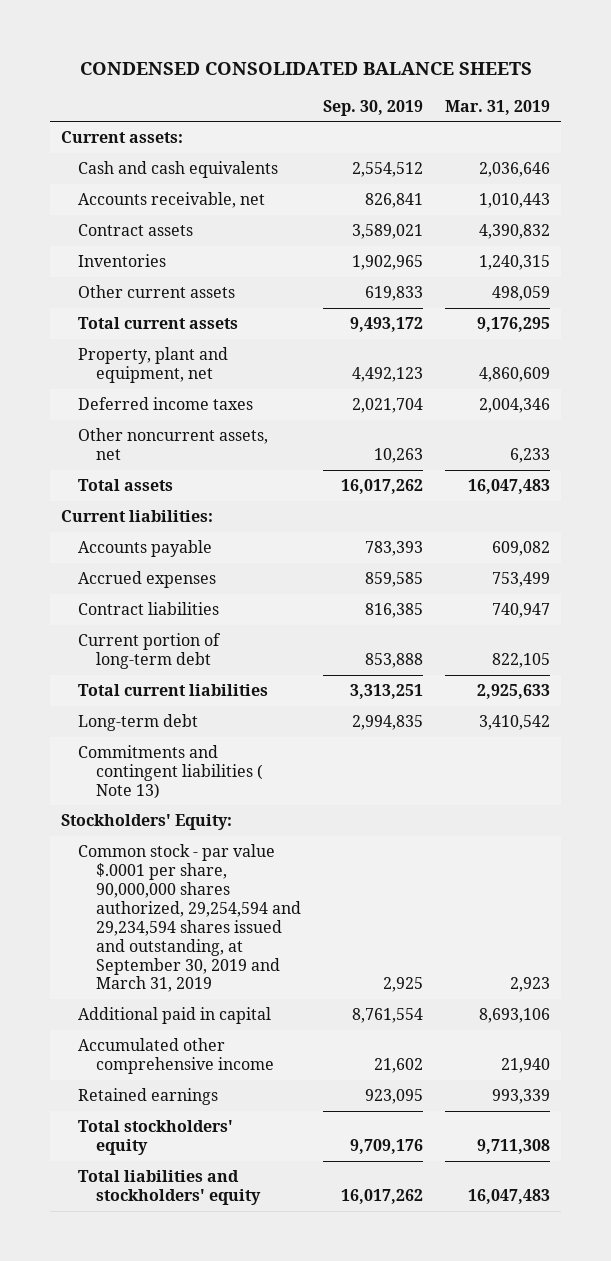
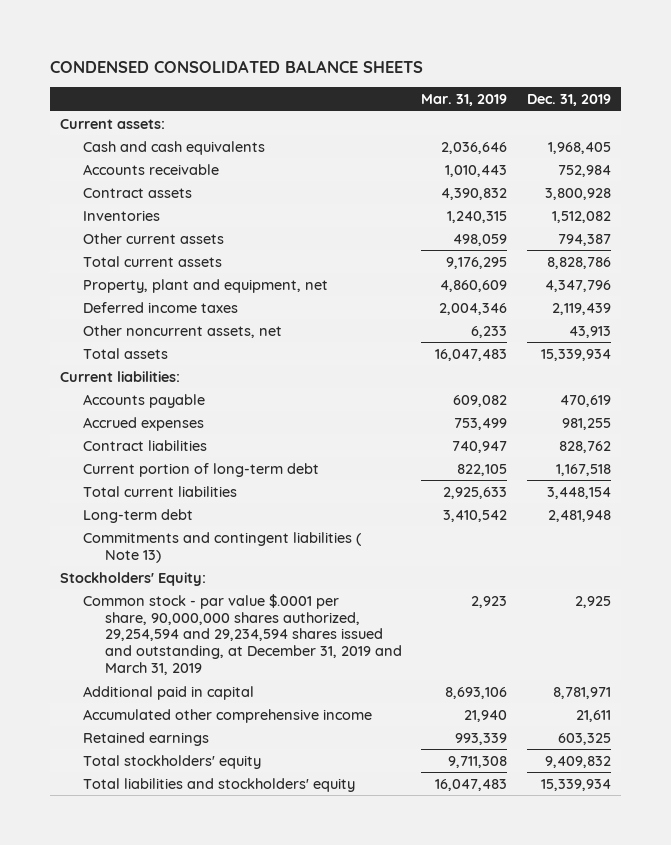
[322,99,423,116] Sep. 30, 2019 -> none
none -> [526,94,611,107] Dec. 31, 2019
[78,192,266,209] Accounts receivable, net -> [82,163,219,175] Accounts receivable
[78,844,301,993] Common stock - par value $.0001 per share, 90,000,000 shares authorized, 29,254,594 and 29,234,594 shares issued and outstanding, at September 30, 2019 and March 31, 2019 -> [82,593,402,676] Common stock - par value $.0001 per share, 90,000,000 shares authorized, 29,254,594 and 29,234,594 shares issued and outstanding, at December 31, 2019 and March 31, 2019

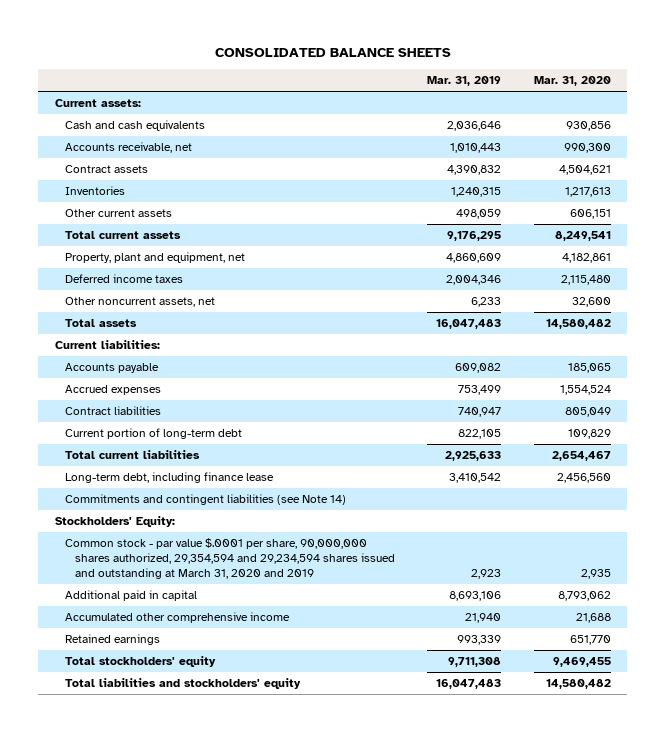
[50,59,424,73] CONDENSED CONSOLIDATED BALANCE SHEETS -> [214,48,451,58] CONSOLIDATED BALANCE SHEETS
[526,94,611,107] Dec. 31, 2019 -> none
none -> [533,76,611,87] Mar. 31, 2020
[82,163,219,175] Accounts receivable -> [64,142,192,154] Accounts receivable, net
[82,508,193,523] Long-term debt -> [64,472,274,484] Long-term debt, including finance lease
[82,531,361,563] Commitments and contingent liabilities ( Note 13) -> [64,494,346,506] Commitments and contingent liabilities (see Note 14)
[82,593,402,676] Common stock - par value $.0001 per share, 90,000,000 shares authorized, 29,254,594 and 29,234,594 shares issued and outstanding, at December 31, 2019 and March 31, 2019 -> [64,538,395,579] Common stock - par value $.0001 per share, 90,000,000 shares authorized, 29,354,594 and 29,234,594 shares issued and outstanding at March 31, 2020 and 2019

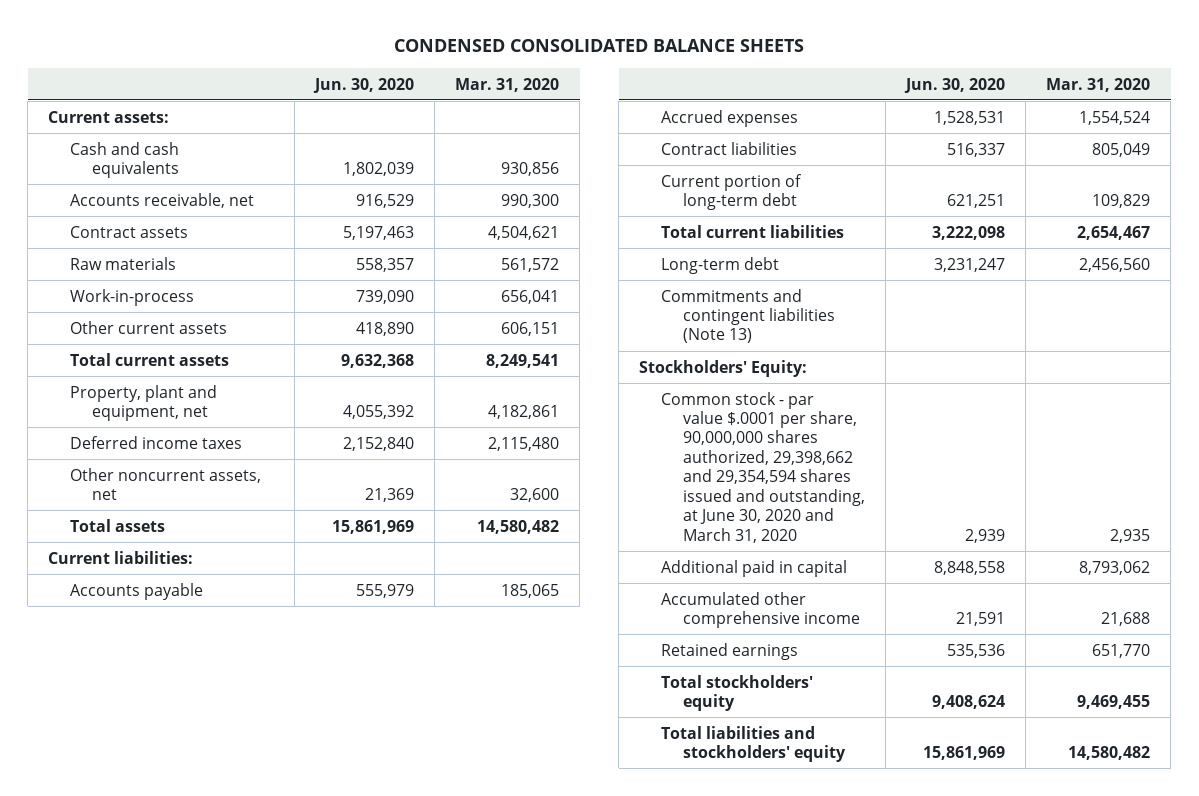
[214,48,451,58] CONSOLIDATED BALANCE SHEETS -> [394,39,805,53] CONDENSED CONSOLIDATED BALANCE SHEETS
[427,76,502,87] Mar. 31, 2019 -> none
none -> [313,77,415,93] Jun. 30, 2020
[64,186,125,196] Inventories -> none
none -> [70,256,177,270] Raw materials
none -> [70,288,195,306] Work-in-process
[64,472,274,484] Long-term debt, including finance lease -> [661,256,780,274] Long-term debt
[64,494,346,506] Commitments and contingent liabilities (see Note 14) -> [661,288,836,344] Commitments and contingent liabilities (Note 13)
[64,538,395,579] Common stock - par value $.0001 per share, 90,000,000 shares authorized, 29,354,594 and 29,234,594 shares issued and outstanding at March 31, 2020 and 2019 -> [661,391,866,543] Common stock - par value $.0001 per share, 90,000,000 shares authorized, 29,398,662 and 29,354,594 shares issued and outstanding, at June 30, 2020 and March 31, 2020

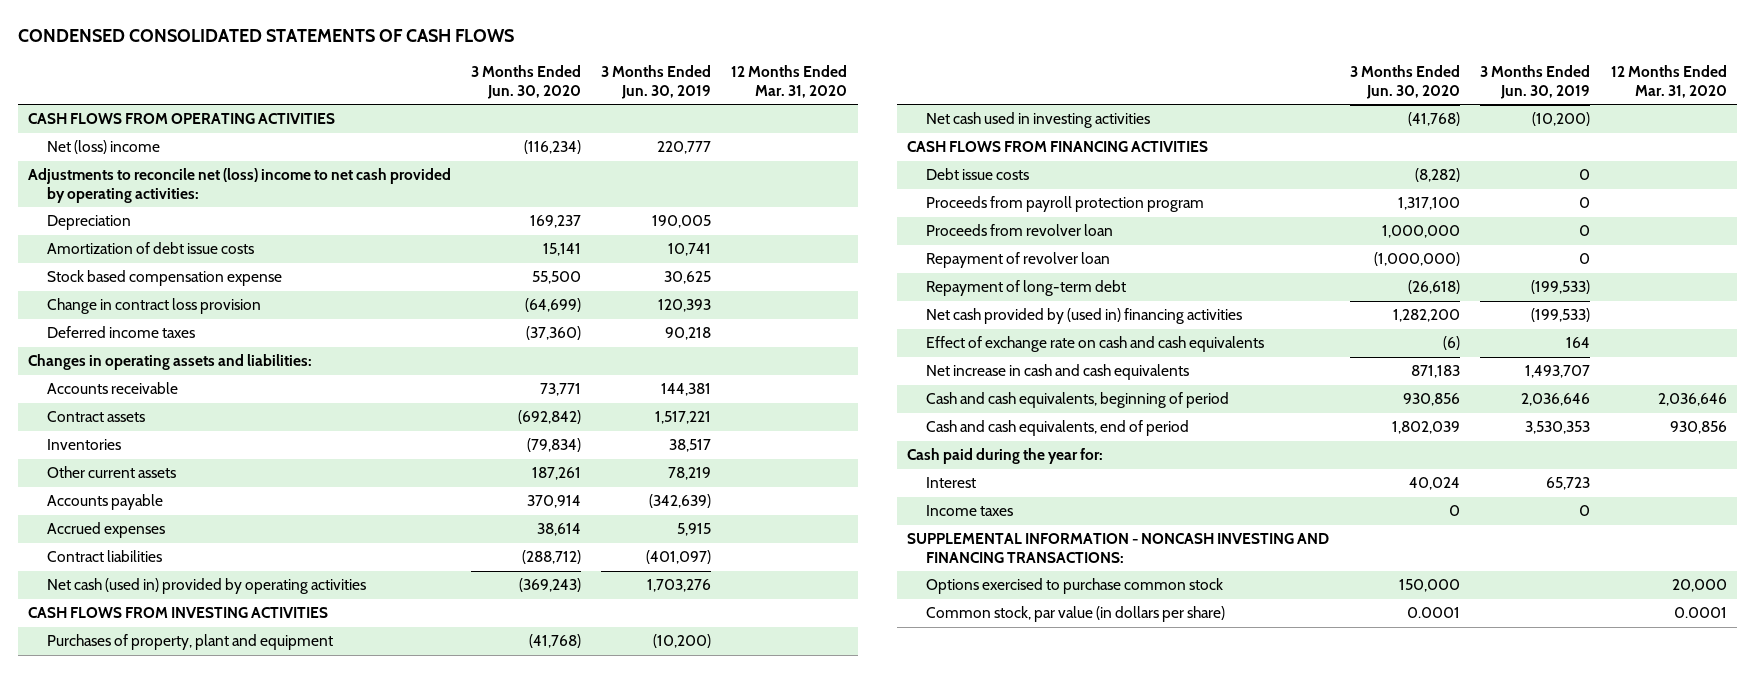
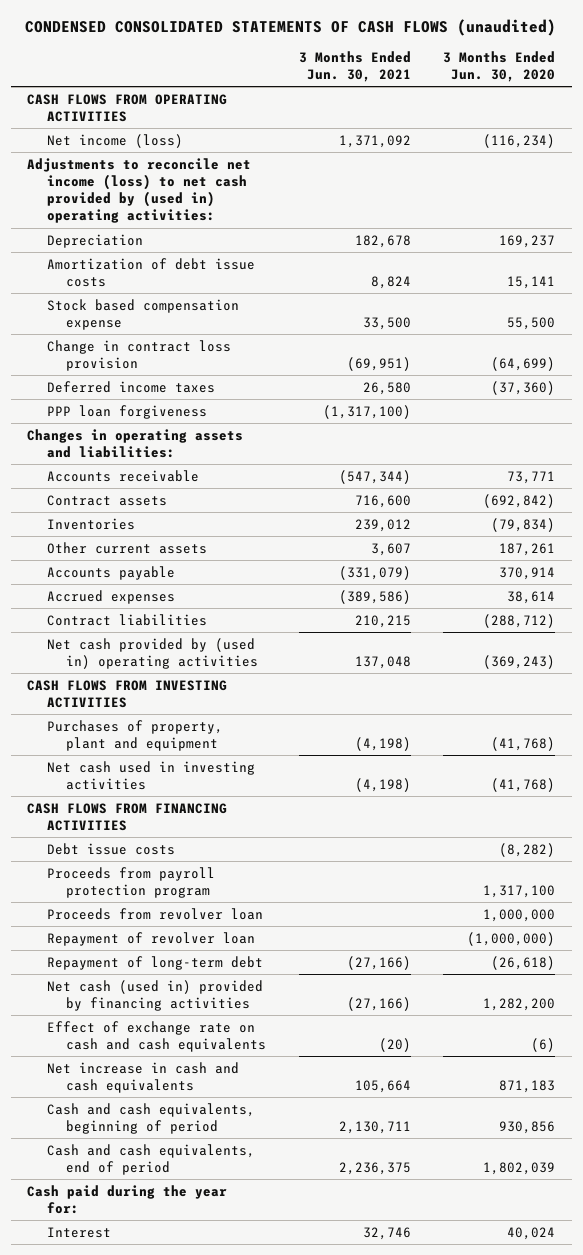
[17,29,514,43] CONDENSED CONSOLIDATED STATEMENTS OF CASH FLOWS -> [25,18,557,36] CONDENSED CONSOLIDATED STATEMENTS OF CASH FLOWS (unaudited)
[601,65,712,99] 3 Months Ended Jun. 30, 2019 -> none
[731,65,848,98] 12 Months Ended Mar. 31, 2020 -> none
none -> [298,50,411,83] 3 Months Ended Jun. 30, 2021
[47,140,161,155] Net (loss) income -> [46,133,183,148] Net income (loss)
[27,168,451,203] Adjustments to reconcile net (loss) income to net cash provided by operating activities: -> [27,157,252,224] Adjustments to reconcile net income (loss) to net cash provided by (used in) operating activities:
none -> [46,404,207,419] PPP loan forgiveness
[47,578,367,595] Net cash (used in) provided by operating activities -> [46,637,259,669] Net cash provided by (used in) operating activities
[926,308,1243,325] Net cash provided by (used in) financing activities -> [46,979,263,1011] Net cash (used in) provided by financing activities
[926,505,1014,517] Income taxes -> none
[906,533,1329,563] SUPPLEMENTAL INFORMATION - NONCASH INVESTING AND FINANCING TRANSACTIONS: -> none
[926,578,1224,595] Options exercised to purchase common stock -> none
[926,606,1226,623] Common stock, par value (in dollars per share) -> none

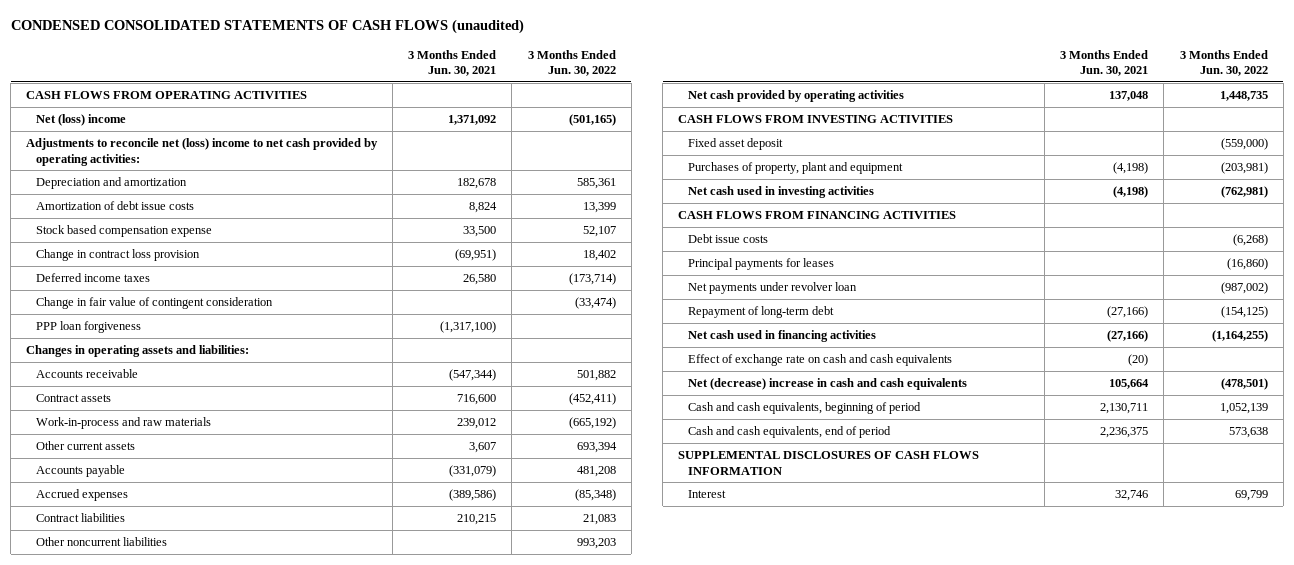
[443,50,556,83] 3 Months Ended Jun. 30, 2020 -> none
none -> [527,49,616,77] 3 Months Ended Jun. 30, 2022
[46,133,183,148] Net income (loss) -> [35,114,126,127] Net (loss) income
[27,157,252,224] Adjustments to reconcile net income (loss) to net cash provided by (used in) operating activities: -> [26,138,379,166] Adjustments to reconcile net (loss) income to net cash provided by operating activities:
[46,233,143,248] Depreciation -> [35,177,187,190] Depreciation and amortization
none -> [35,297,273,310] Change in fair value of contingent consideration
[46,517,135,530] Inventories -> [35,417,211,430] Work-in-process and raw materials
none -> [35,537,167,547] Other noncurrent liabilities
[46,637,259,669] Net cash provided by (used in) operating activities -> [687,90,904,103] Net cash provided by operating activities
none -> [687,138,783,151] Fixed asset deposit
[46,866,215,898] Proceeds from payroll protection program -> none
[46,907,263,920] Proceeds from revolver loan -> none
none -> [687,258,834,271] Principal payments for leases
[46,931,255,946] Repayment of revolver loan -> [687,282,857,295] Net payments under revolver loan
[46,979,263,1011] Net cash (used in) provided by financing activities -> [687,330,876,343] Net cash used in financing activities
[46,1061,239,1093] Net increase in cash and cash equivalents -> [687,378,967,391] Net (decrease) increase in cash and cash equivalents
[27,1184,228,1214] Cash paid during the year for: -> none
none -> [678,451,980,475] SUPPLEMENTAL DISCLOSURES OF CASH FLOWS INFORMATION

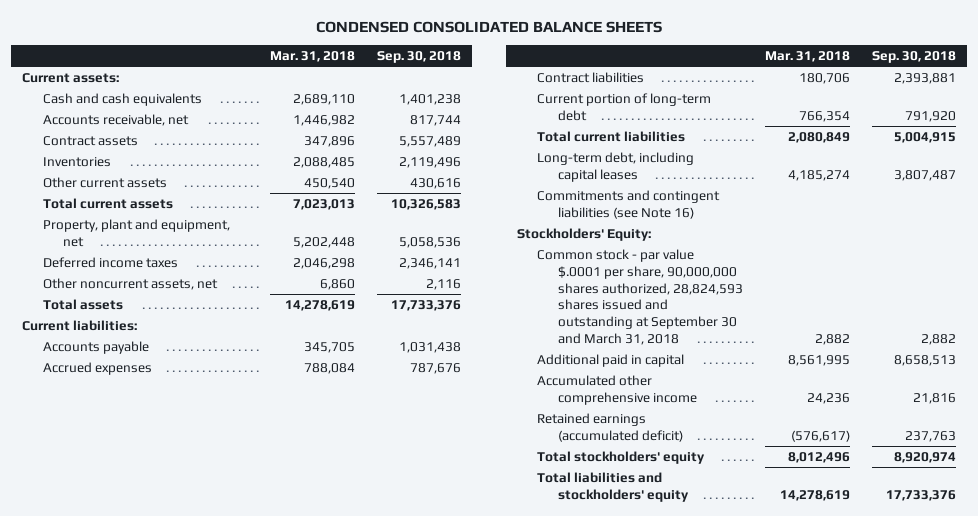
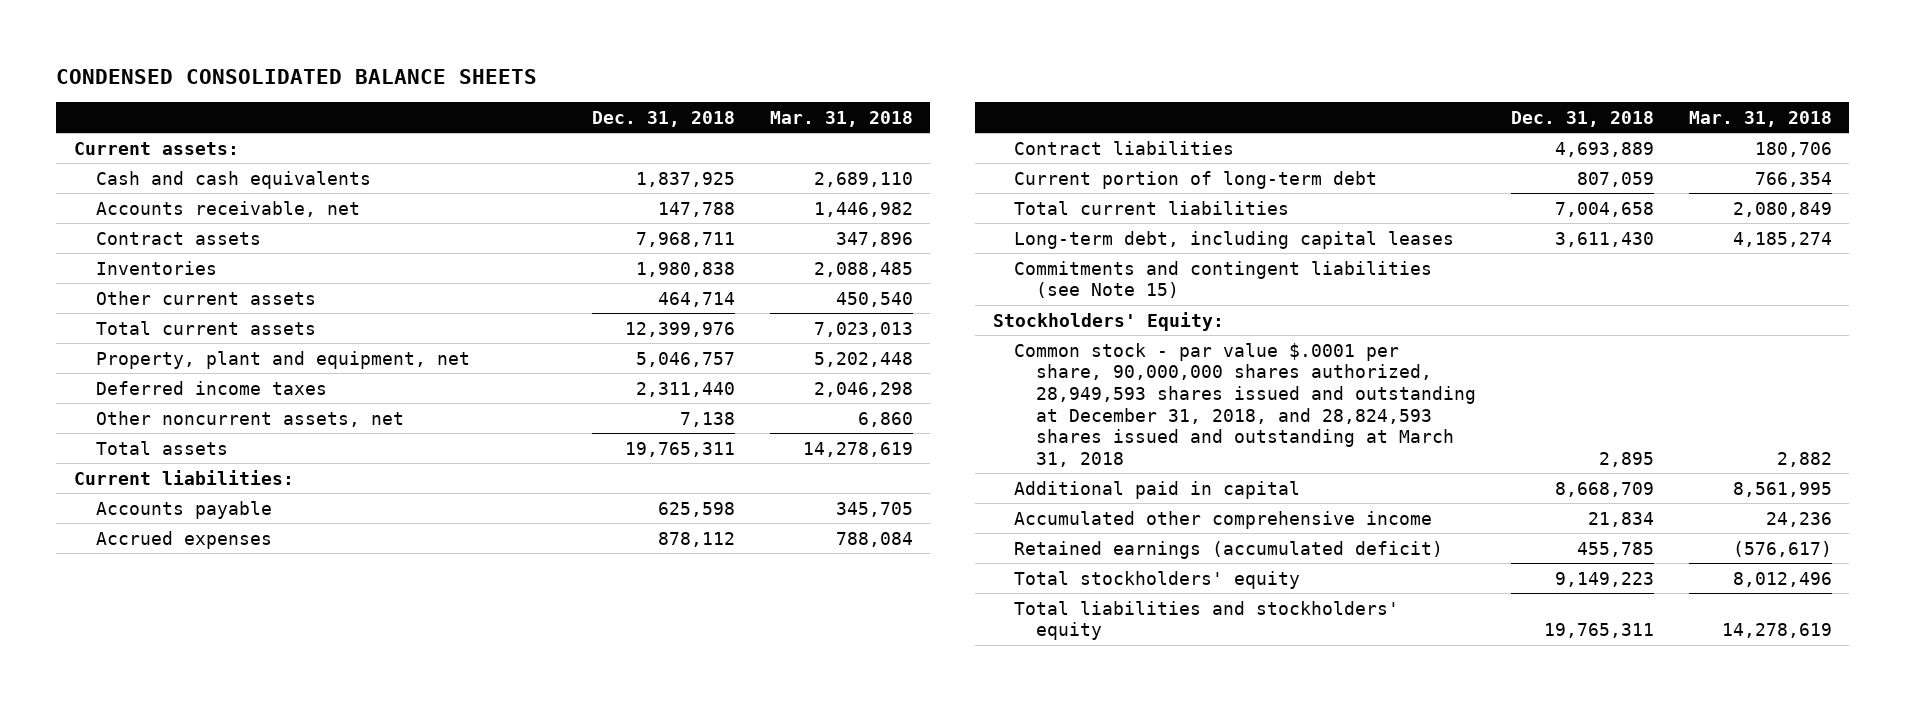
[377,51,462,64] Sep. 30, 2018 -> none
none -> [592,111,736,128] Dec. 31, 2018
[537,189,721,219] Commitments and contingent liabilities (see Note 16) -> [1014,260,1433,299] Commitments and contingent liabilities (see Note 15)
[537,248,743,346] Common stock - par value $.0001 per share, 90,000,000 shares authorized, 28,824,593 shares issued and outstanding at September 30 and March 31, 2018 -> [1014,342,1477,467] Common stock - par value $.0001 per share, 90,000,000 shares authorized, 28,949,593 shares issued and outstanding at December 31, 2018, and 28,824,593 shares issued and outstanding at March 31, 2018

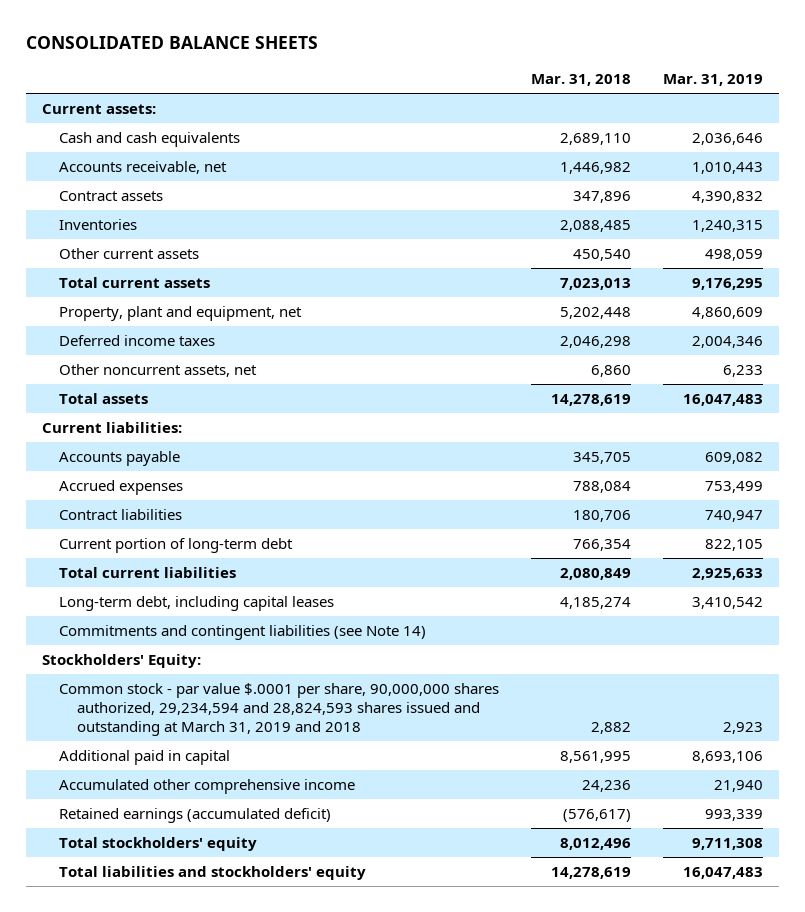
[56,69,538,85] CONDENSED CONSOLIDATED BALANCE SHEETS -> [25,36,318,50] CONSOLIDATED BALANCE SHEETS
[592,111,736,128] Dec. 31, 2018 -> none
none -> [663,74,764,87] Mar. 31, 2019
[1014,260,1433,299] Commitments and contingent liabilities (see Note 15) -> [59,624,427,640] Commitments and contingent liabilities (see Note 14)
[1014,342,1477,467] Common stock - par value $.0001 per share, 90,000,000 shares authorized, 28,949,593 shares issued and outstanding at December 31, 2018, and 28,824,593 shares issued and outstanding at March 31, 2018 -> [59,682,500,736] Common stock - par value $.0001 per share, 90,000,000 shares authorized, 29,234,594 and 28,824,593 shares issued and outstanding at March 31, 2019 and 2018

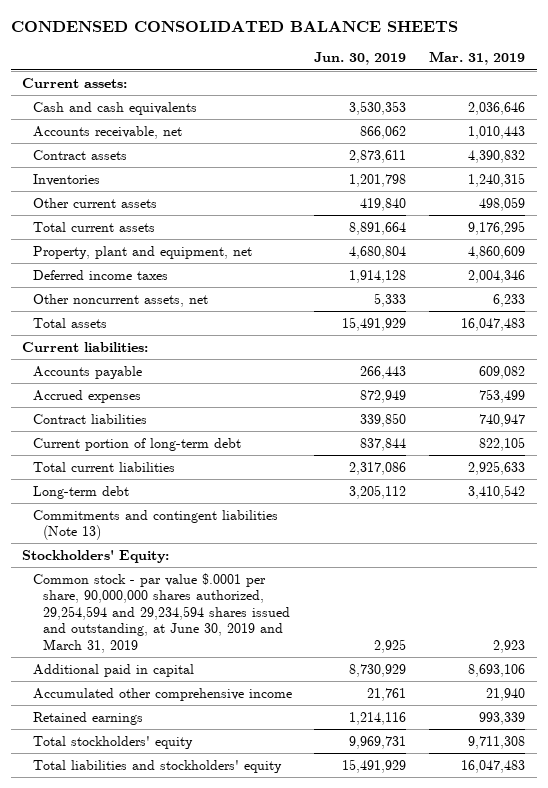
[25,36,318,50] CONSOLIDATED BALANCE SHEETS -> [11,21,459,33] CONDENSED CONSOLIDATED BALANCE SHEETS
[531,74,632,87] Mar. 31, 2018 -> none
none -> [314,52,407,66] Jun. 30, 2019
[59,595,335,611] Long-term debt, including capital leases -> [32,485,129,499] Long-term debt
[59,624,427,640] Commitments and contingent liabilities (see Note 14) -> [32,509,278,541] Commitments and contingent liabilities (Note 13)
[59,682,500,736] Common stock - par value $.0001 per share, 90,000,000 shares authorized, 29,234,594 and 28,824,593 shares issued and outstanding at March 31, 2019 and 2018 -> [32,572,290,653] Common stock - par value $.0001 per share, 90,000,000 shares authorized, 29,254,594 and 29,234,594 shares issued and outstanding, at June 30, 2019 and March 31, 2019
[59,807,332,823] Retained earnings (accumulated deficit) -> [32,711,143,725] Retained earnings

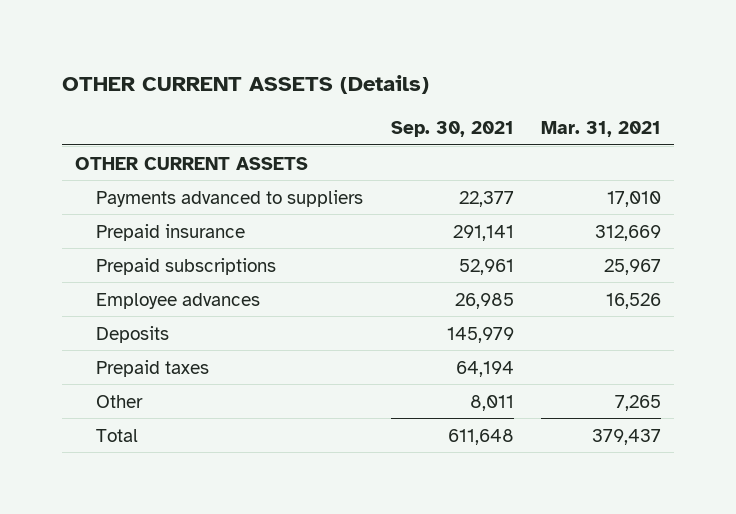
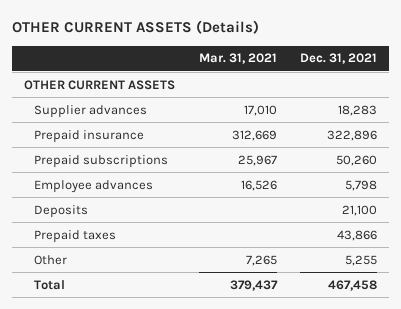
[390,121,514,138] Sep. 30, 2021 -> none
none -> [300,53,378,65] Dec. 31, 2021
[96,189,364,207] Payments advanced to suppliers -> [34,104,148,118] Supplier advances

